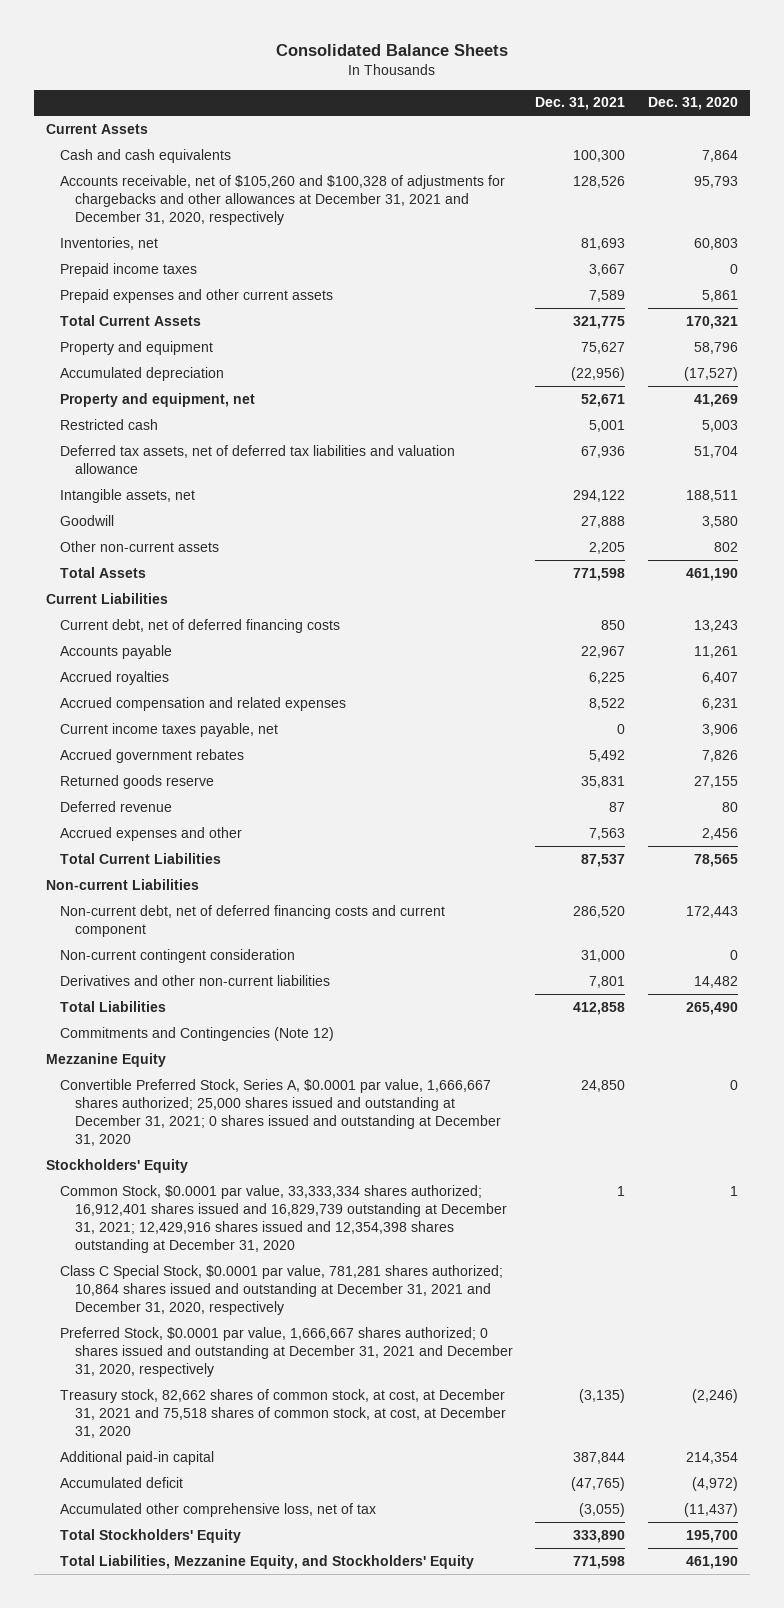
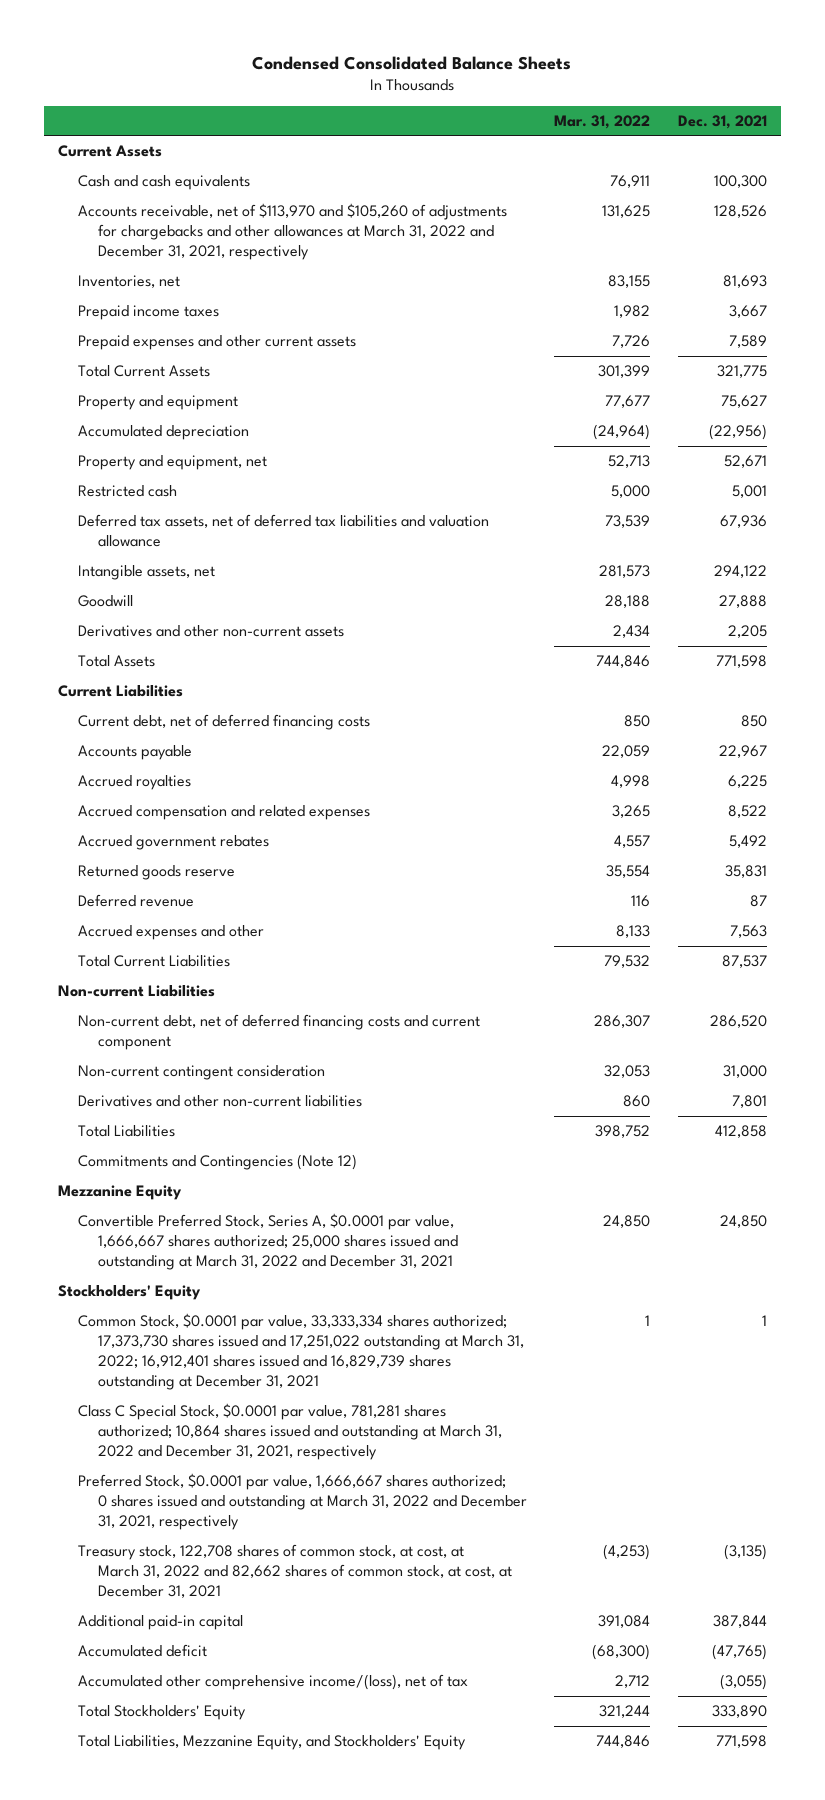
[275,44,508,57] Consolidated Balance Sheets -> [252,55,572,70] Condensed Consolidated Balance Sheets
[648,97,739,111] Dec. 31, 2020 -> none
none -> [554,114,651,129] Mar. 31, 2022
[60,174,506,225] Accounts receivable, net of $105,260 and $100,328 of adjustments for chargebacks and other allowances at December 31, 2021 and December 31, 2020, respectively -> [77,203,507,261] Accounts receivable, net of $113,970 and $105,260 of adjustments for chargebacks and other allowances at March 31, 2022 and December 31, 2021, respectively
[60,540,220,552] Other non-current assets -> [77,625,344,638] Derivatives and other non-current assets
[60,722,279,737] Current income taxes payable, net -> none
[60,1078,501,1146] Convertible Preferred Stock, Series A, $0.0001 par value, 1,666,667 shares authorized; 25,000 shares issued and outstanding at December 31, 2021; 0 shares issued and outstanding at December 31, 2020 -> [77,1213,458,1271] Convertible Preferred Stock, Series A, $0.0001 par value, 1,666,667 shares authorized; 25,000 shares issued and outstanding at March 31, 2022 and December 31, 2021
[60,1184,507,1253] Common Stock, $0.0001 par value, 33,333,334 shares authorized; 16,912,401 shares issued and 16,829,739 outstanding at December 31, 2021; 12,429,916 shares issued and 12,354,398 shares outstanding at December 31, 2020 -> [77,1313,524,1391] Common Stock, $0.0001 par value, 33,333,334 shares authorized; 17,373,730 shares issued and 17,251,022 outstanding at March 31, 2022; 16,912,401 shares issued and 16,829,739 shares outstanding at December 31, 2021
[60,1264,504,1315] Class C Special Stock, $0.0001 par value, 781,281 shares authorized; 10,864 shares issued and outstanding at December 31, 2021 and December 31, 2020, respectively -> [77,1403,502,1461] Class C Special Stock, $0.0001 par value, 781,281 shares authorized; 10,864 shares issued and outstanding at March 31, 2022 and December 31, 2021, respectively
[60,1326,513,1377] Preferred Stock, $0.0001 par value, 1,666,667 shares authorized; 0 shares issued and outstanding at December 31, 2021 and December 31, 2020, respectively -> [77,1473,527,1531] Preferred Stock, $0.0001 par value, 1,666,667 shares authorized; 0 shares issued and outstanding at March 31, 2022 and December 31, 2021, respectively
[60,1388,506,1438] Treasury stock, 82,662 shares of common stock, at cost, at December 31, 2021 and 75,518 shares of common stock, at cost, at December 31, 2020 -> [77,1544,512,1599] Treasury stock, 122,708 shares of common stock, at cost, at March 31, 2022 and 82,662 shares of common stock, at cost, at December 31, 2021
[60,1502,377,1517] Accumulated other comprehensive loss, net of tax -> [77,1674,468,1691] Accumulated other comprehensive income/(loss), net of tax

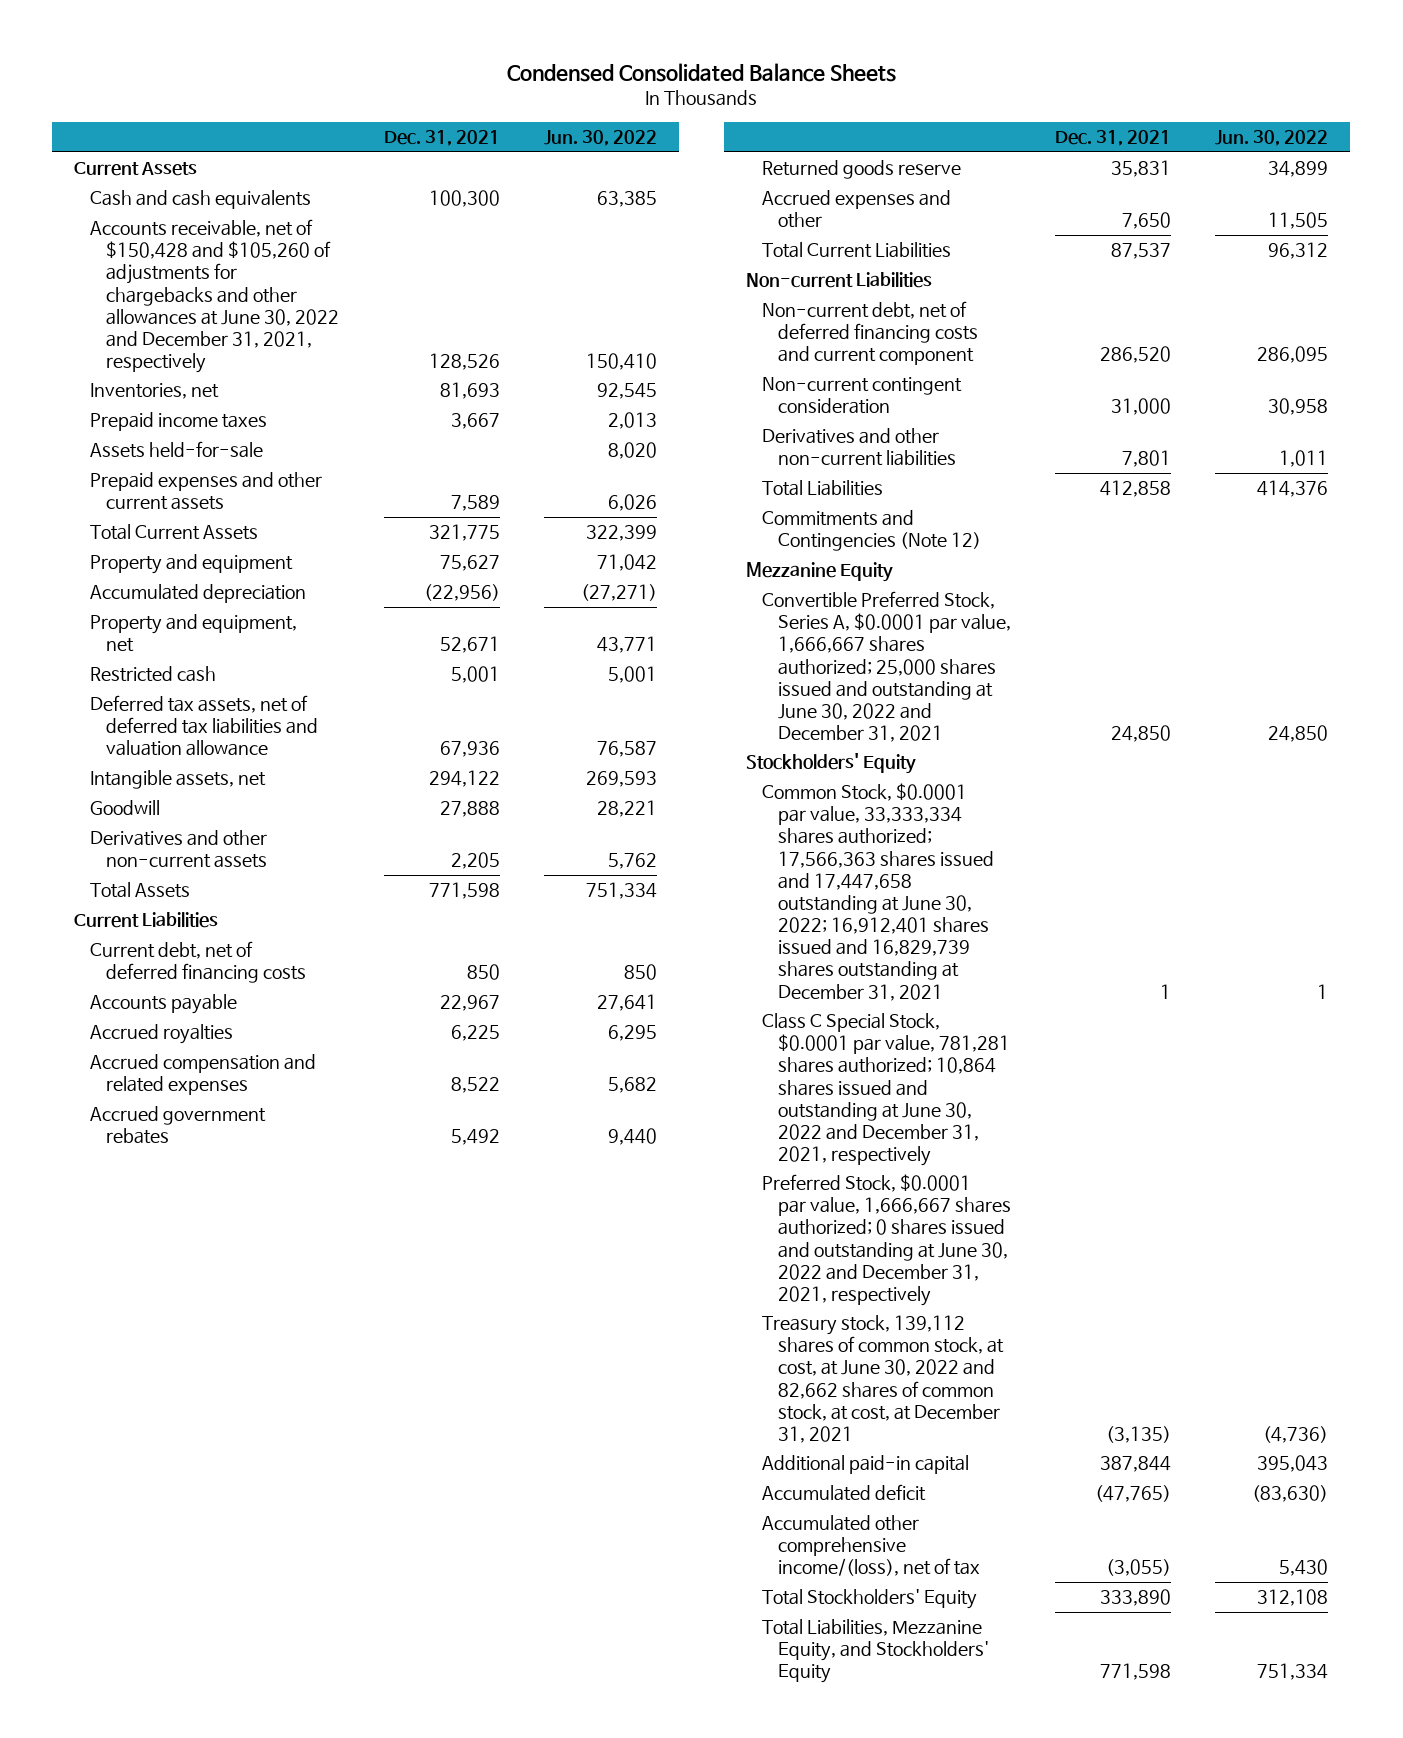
[554,114,651,129] Mar. 31, 2022 -> none
none -> [543,130,657,147] Jun. 30, 2022
[77,203,507,261] Accounts receivable, net of $113,970 and $105,260 of adjustments for chargebacks and other allowances at March 31, 2022 and December 31, 2021, respectively -> [90,219,340,374] Accounts receivable, net of $150,428 and $105,260 of adjustments for chargebacks and other allowances at June 30, 2022 and December 31, 2021, respectively
none -> [90,441,264,459] Assets held-for-sale
[77,894,194,908] Deferred revenue -> none
[729,925,767,939] 7,563 -> [1122,212,1172,230] 7,650
[77,1213,458,1271] Convertible Preferred Stock, Series A, $0.0001 par value, 1,666,667 shares authorized; 25,000 shares issued and outstanding at March 31, 2022 and December 31, 2021 -> [761,591,1011,743] Convertible Preferred Stock, Series A, $0.0001 par value, 1,666,667 shares authorized; 25,000 shares issued and outstanding at June 30, 2022 and December 31, 2021
[77,1313,524,1391] Common Stock, $0.0001 par value, 33,333,334 shares authorized; 17,373,730 shares issued and 17,251,022 outstanding at March 31, 2022; 16,912,401 shares issued and 16,829,739 shares outstanding at December 31, 2021 -> [761,783,994,1001] Common Stock, $0.0001 par value, 33,333,334 shares authorized; 17,566,363 shares issued and 17,447,658 outstanding at June 30, 2022; 16,912,401 shares issued and 16,829,739 shares outstanding at December 31, 2021
[77,1403,502,1461] Class C Special Stock, $0.0001 par value, 781,281 shares authorized; 10,864 shares issued and outstanding at March 31, 2022 and December 31, 2021, respectively -> [761,1013,1010,1167] Class C Special Stock, $0.0001 par value, 781,281 shares authorized; 10,864 shares issued and outstanding at June 30, 2022 and December 31, 2021, respectively
[77,1473,527,1531] Preferred Stock, $0.0001 par value, 1,666,667 shares authorized; 0 shares issued and outstanding at March 31, 2022 and December 31, 2021, respectively -> [761,1174,1011,1306] Preferred Stock, $0.0001 par value, 1,666,667 shares authorized; 0 shares issued and outstanding at June 30, 2022 and December 31, 2021, respectively
[77,1544,512,1599] Treasury stock, 122,708 shares of common stock, at cost, at March 31, 2022 and 82,662 shares of common stock, at cost, at December 31, 2021 -> [761,1315,1004,1443] Treasury stock, 139,112 shares of common stock, at cost, at June 30, 2022 and 82,662 shares of common stock, at cost, at December 31, 2021

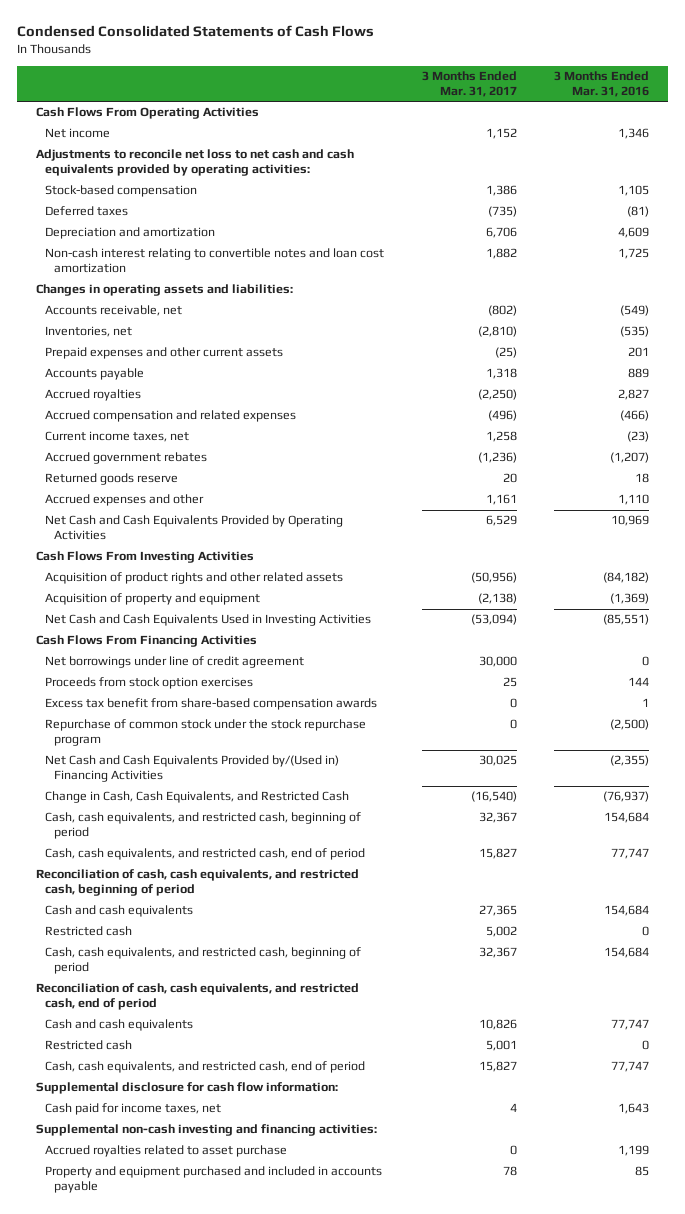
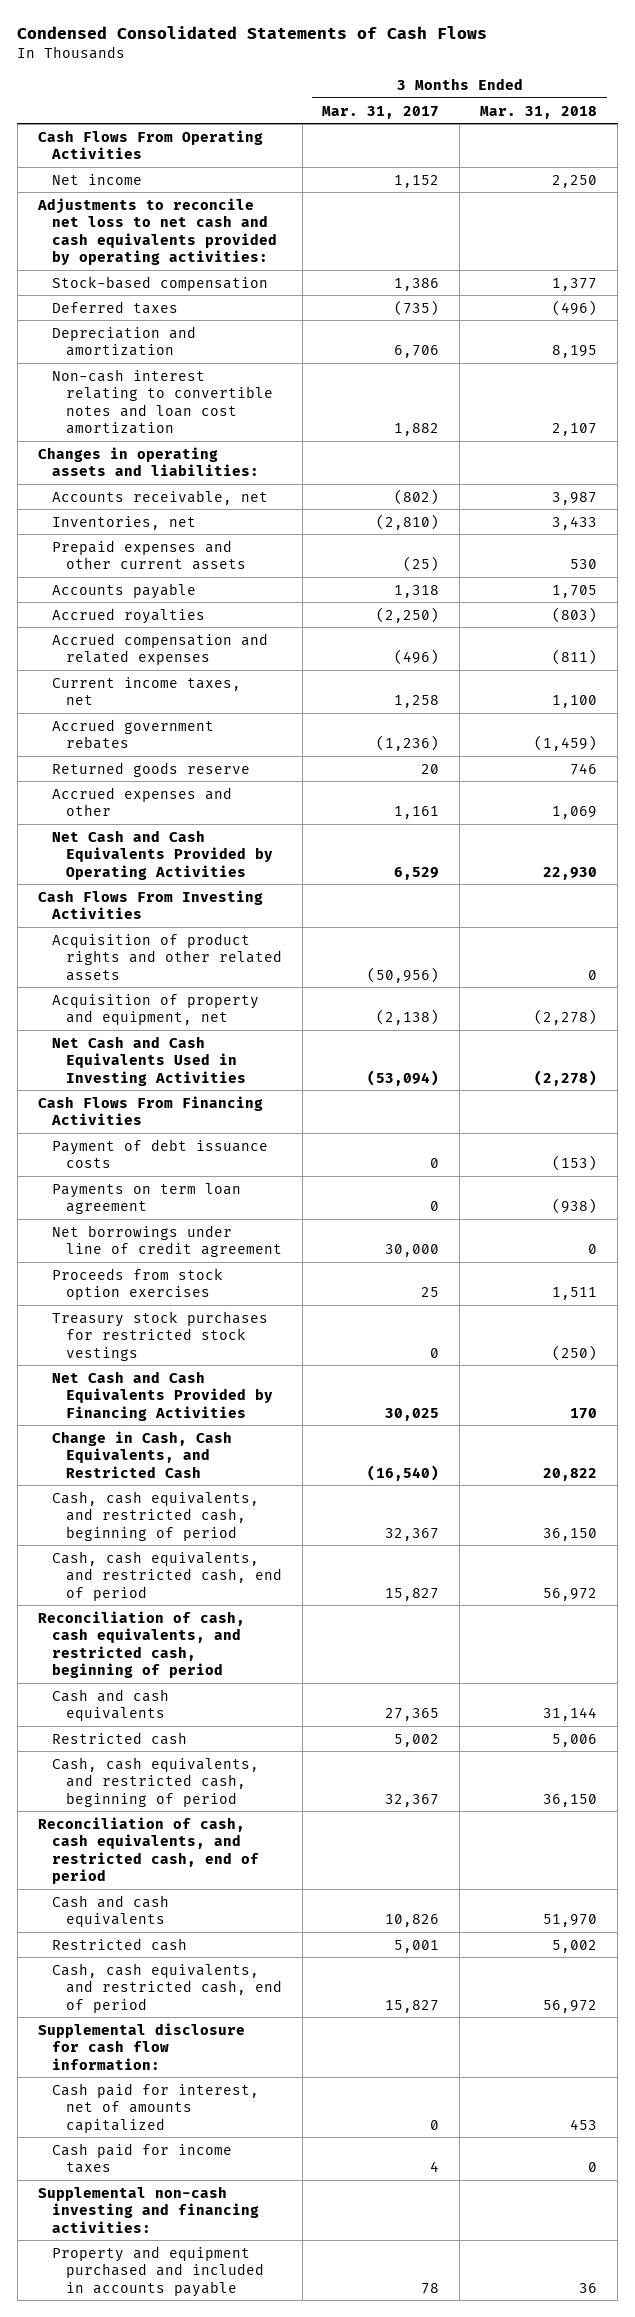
[554,71,650,98] 3 Months Ended Mar. 31, 2016 -> none
none -> [480,105,598,119] Mar. 31, 2018
[45,593,261,606] Acquisition of property and equipment -> [51,993,259,1026] Acquisition of property and equipment, net
none -> [51,1138,268,1169] Payment of debt issuance costs
none -> [51,1182,241,1215] Payments on term loan agreement
[45,698,378,711] Excess tax benefit from share-based compensation awards -> none
[45,719,367,747] Repurchase of common stock under the stock repurchase program -> none
none -> [51,1310,268,1361] Treasury stock purchases for restricted stock vestings
[45,755,340,783] Net Cash and Cash Equivalents Provided by/(Used in) Financing Activities -> [51,1370,273,1421] Net Cash and Cash Equivalents Provided by Financing Activities
none -> [51,2082,259,2133] Cash paid for interest, net of amounts capitalized
[45,1103,222,1116] Cash paid for income taxes, net -> [51,2142,232,2174] Cash paid for income taxes
[45,1145,288,1158] Accrued royalties related to asset purchase -> none

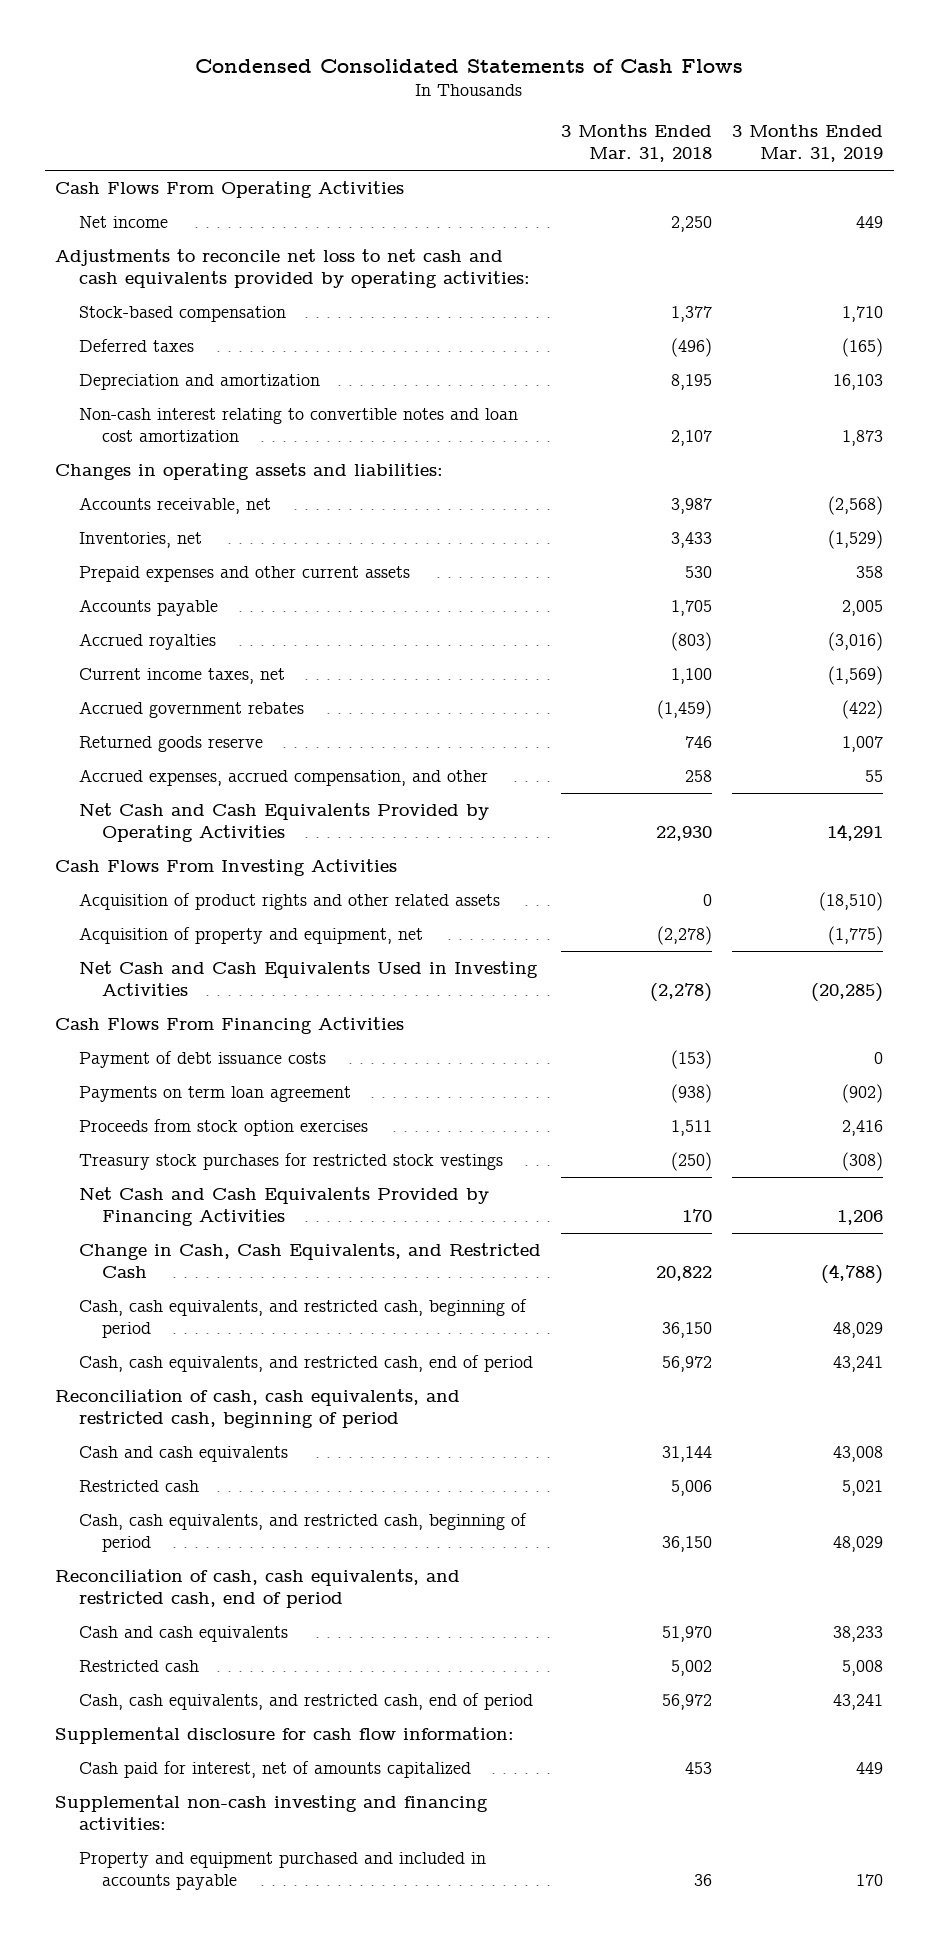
[322,105,440,119] Mar. 31, 2017 -> none
none -> [732,123,884,163] 3 Months Ended Mar. 31, 2019
[51,632,268,666] Accrued compensation and related expenses -> none
[51,786,232,817] Accrued expenses and other -> [78,768,488,786] Accrued expenses, accrued compensation, and other
[552,806,598,820] 1,069 -> [685,769,713,782] 258
[51,1224,282,1258] Net borrowings under line of credit agreement -> none
[51,2142,232,2174] Cash paid for income taxes -> none

